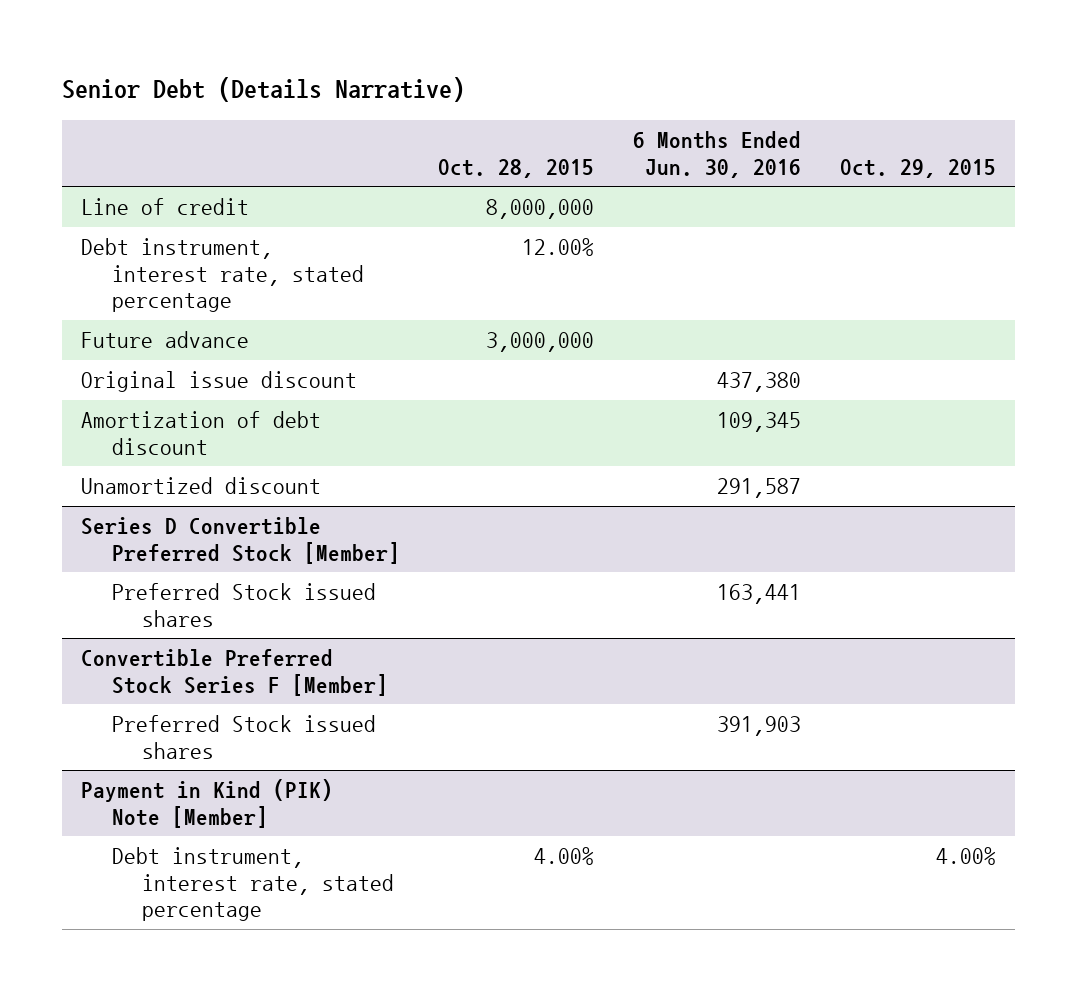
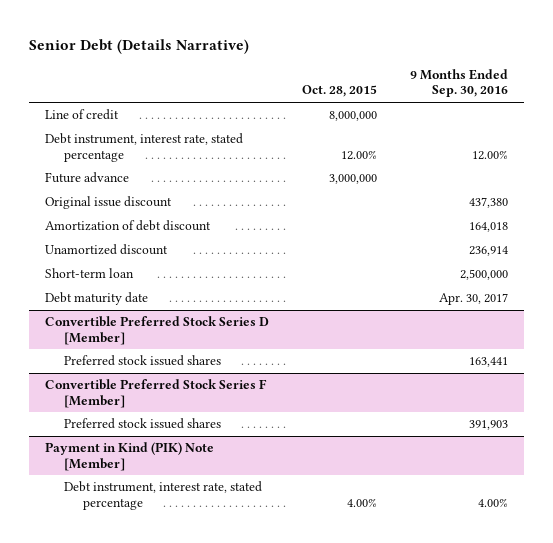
[632,131,801,178] 6 Months Ended Jun. 30, 2016 -> none
[839,158,996,178] Oct. 29, 2015 -> none
none -> [409,69,508,98] 9 Months Ended Sep. 30, 2016
none -> [45,268,135,279] Short-term loan
none -> [45,292,149,306] Debt maturity date
[81,517,400,564] Series D Convertible Preferred Stock [Member] -> [45,316,270,345] Convertible Preferred Stock Series D [Member]
[111,583,376,627] Preferred Stock issued shares -> [64,355,222,367] Preferred stock issued shares
[111,715,376,759] Preferred Stock issued shares -> [64,418,222,430] Preferred stock issued shares

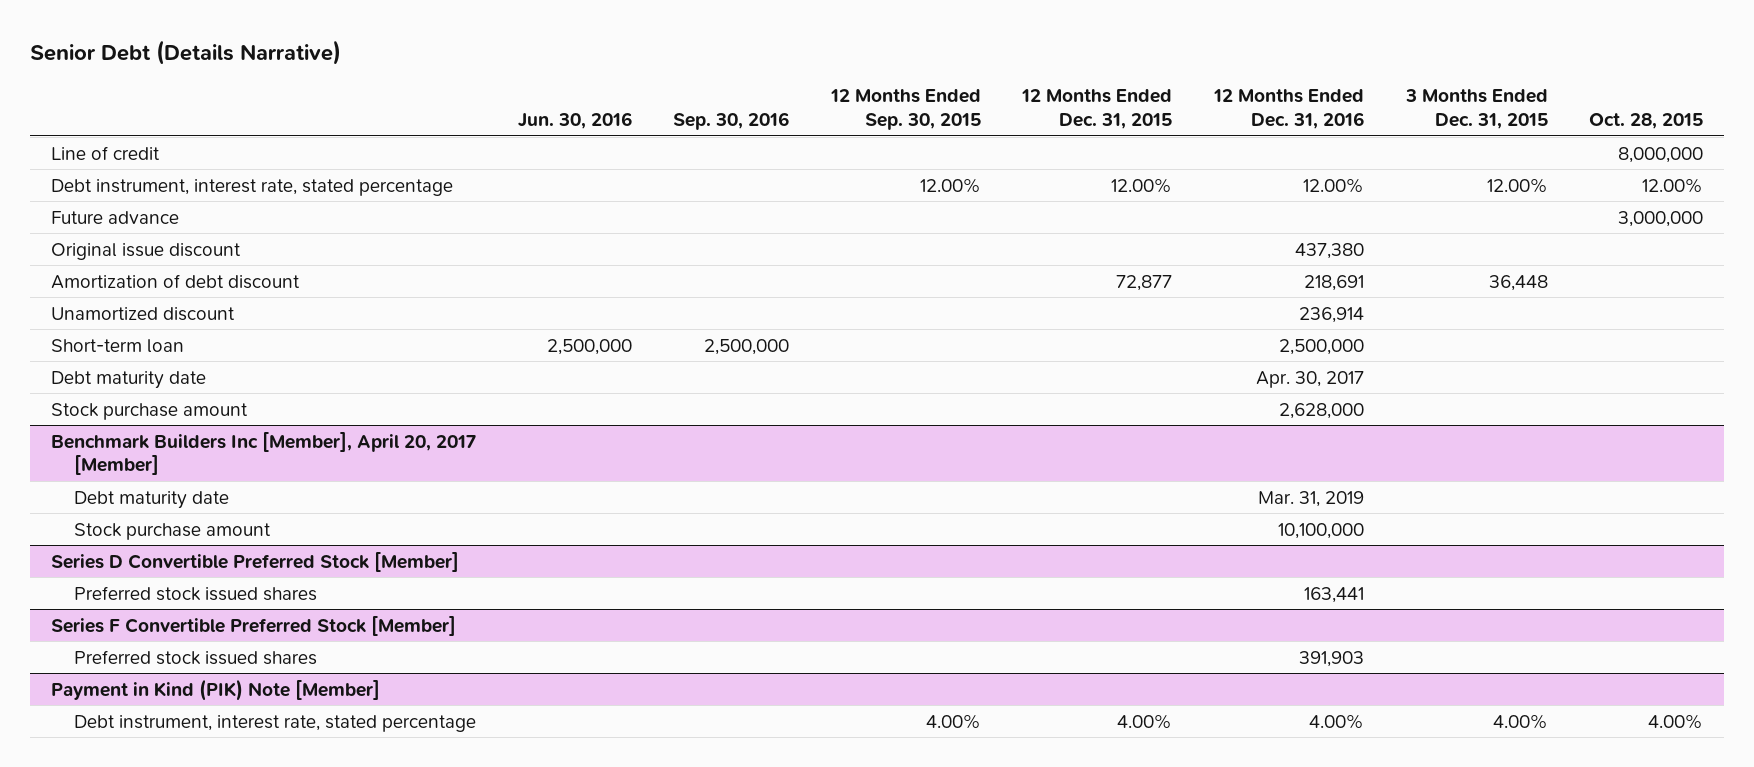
[409,69,508,98] 9 Months Ended Sep. 30, 2016 -> none
none -> [517,111,632,129] Jun. 30, 2016
none -> [673,111,790,130] Sep. 30, 2016
none -> [829,89,981,130] 12 Months Ended Sep. 30, 2015
none -> [1021,89,1173,129] 12 Months Ended Dec. 31, 2015
none -> [1213,89,1365,129] 12 Months Ended Dec. 31, 2016
none -> [1404,89,1548,129] 3 Months Ended Dec. 31, 2015
none -> [51,402,249,420] Stock purchase amount
none -> [51,431,477,476] Benchmark Builders Inc [Member], April 20, 2017 [Member]
none -> [73,490,229,509] Debt maturity date
none -> [73,522,271,540] Stock purchase amount
[45,316,270,345] Convertible Preferred Stock Series D [Member] -> [51,551,460,572] Series D Convertible Preferred Stock [Member]
[45,379,268,408] Convertible Preferred Stock Series F [Member] -> [51,615,457,636] Series F Convertible Preferred Stock [Member]

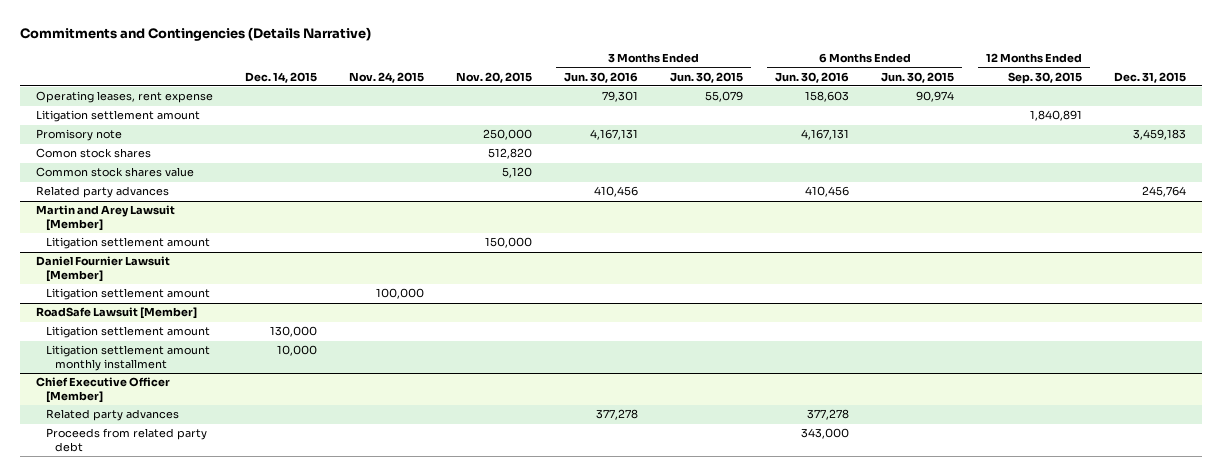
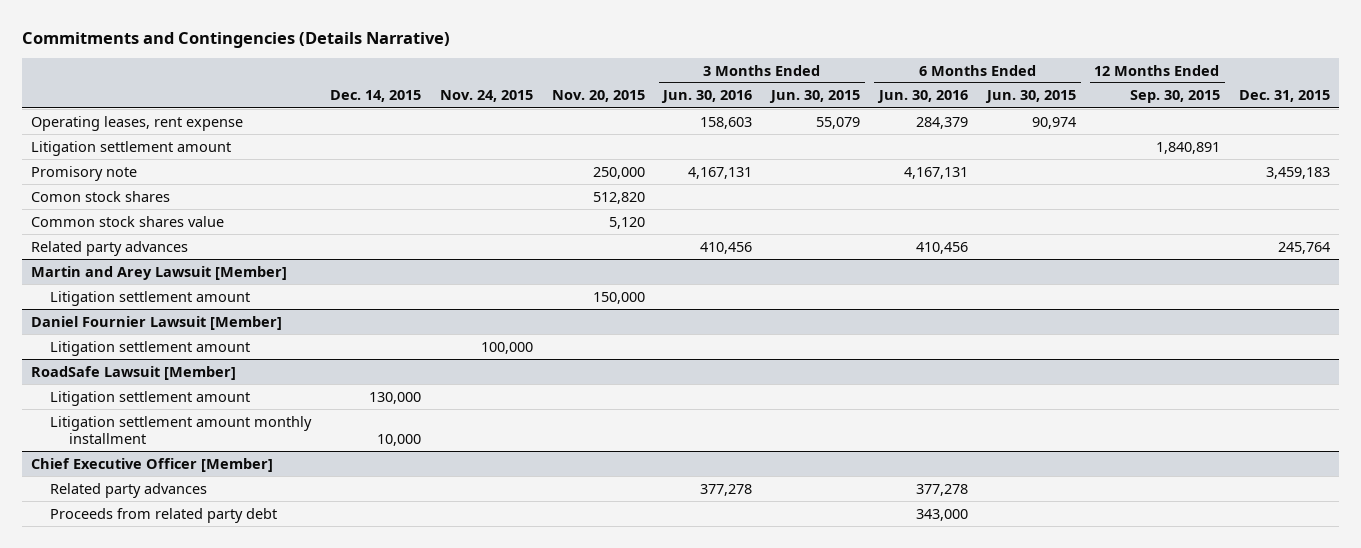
[602,91,639,103] 79,301 -> [700,116,753,129] 158,603
[805,91,850,103] 158,603 -> [916,116,969,129] 284,379

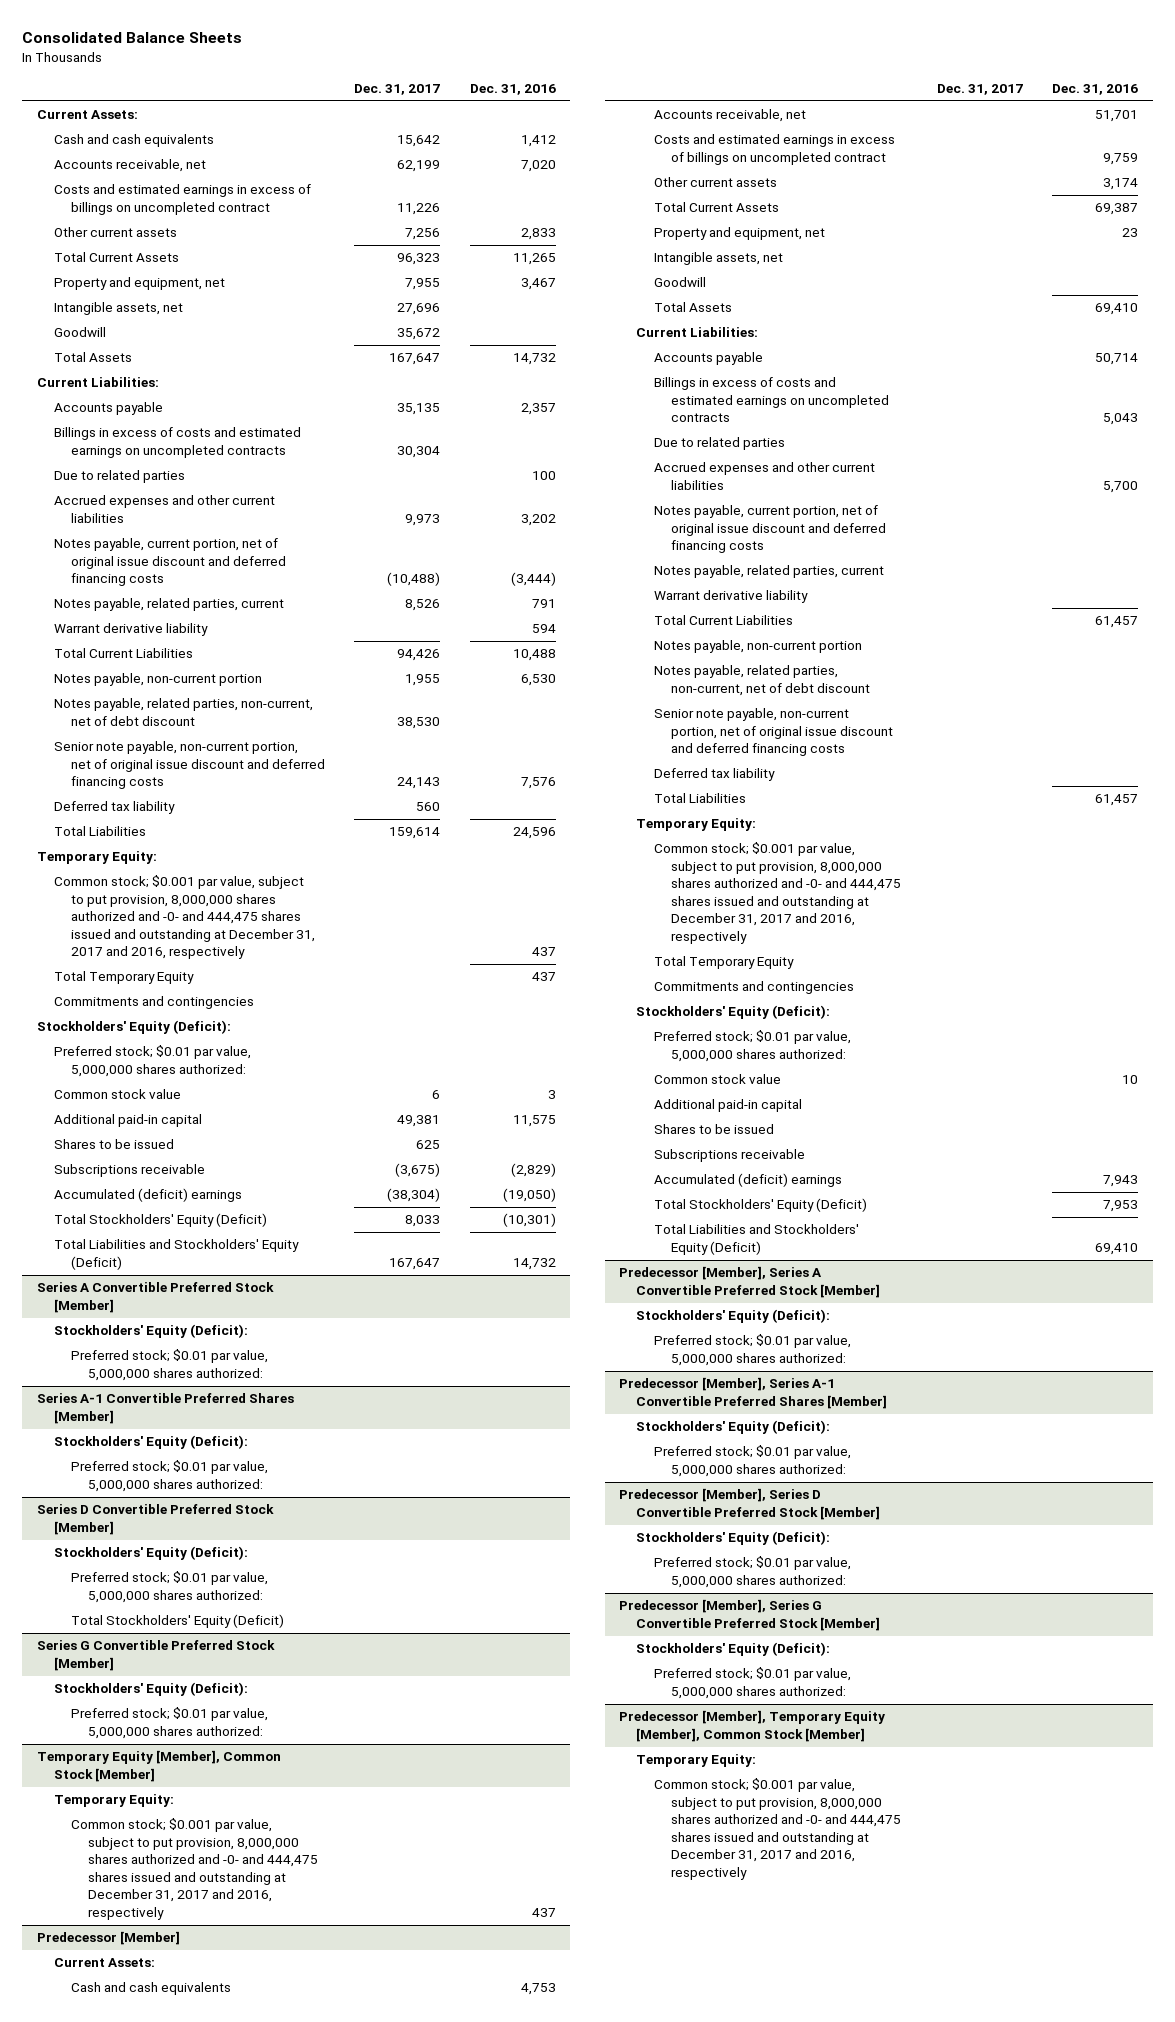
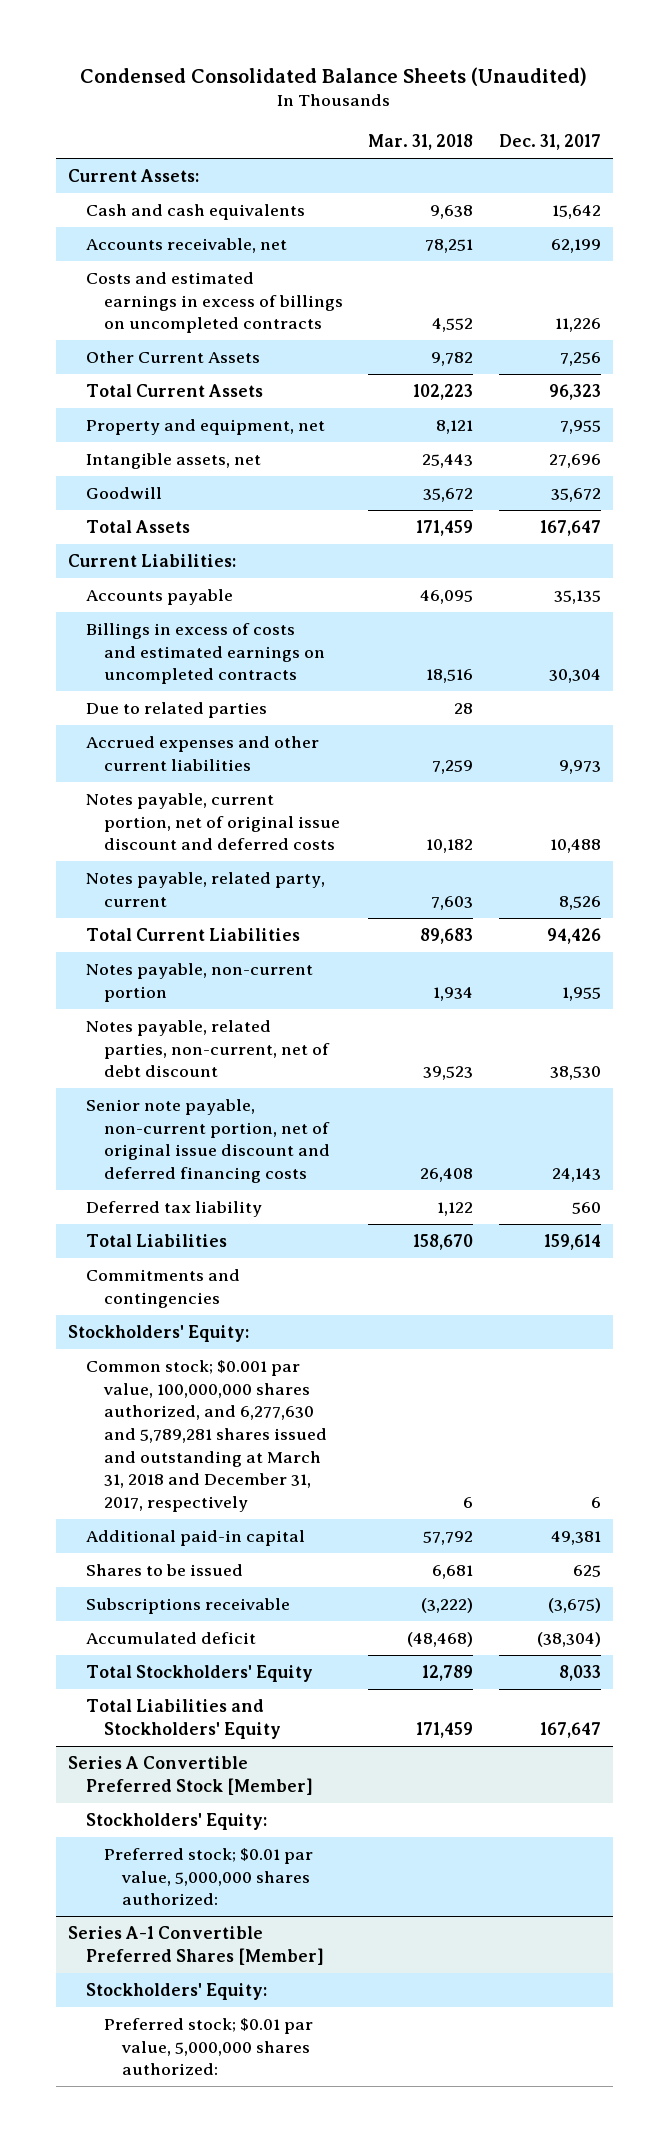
[22,32,243,44] Consolidated Balance Sheets -> [80,66,588,86] Condensed Consolidated Balance Sheets (Unaudited)
[469,83,556,95] Dec. 31, 2016 -> none
none -> [368,134,474,151] Mar. 31, 2018
[54,184,312,215] Costs and estimated earnings in excess of billings on uncompleted contract -> [86,272,344,334] Costs and estimated earnings in excess of billings on uncompleted contracts
[54,227,178,238] Other current assets -> [86,351,261,364] Other Current Assets
[54,623,209,637] Warrant derivative liability -> none
[54,538,287,587] Notes payable, current portion, net of original issue discount and deferred financing costs -> [86,793,341,851] Notes payable, current portion, net of original issue discount and deferred costs
[387,572,441,587] (10,488) -> [549,839,601,854] 10,488
[54,598,285,612] Notes payable, related parties, current -> [86,872,326,907] Notes payable, related party, current
[36,851,157,865] Temporary Equity: -> none
[54,875,316,960] Common stock; $0.001 par value, subject to put provision, 8,000,000 shares authorized and -0- and 444,475 shares issued and outstanding at December 31, 2017 and 2016, respectively -> none
[54,971,195,985] Total Temporary Equity -> none
[54,1045,252,1077] Preferred stock; $0.01 par value, 5,000,000 shares authorized: -> none
[36,1020,231,1035] Stockholders' Equity (Deficit): -> [68,1325,250,1343] Stockholders' Equity:
[54,1089,182,1100] Common stock value -> [86,1360,328,1512] Common stock; $0.001 par value, 100,000,000 shares authorized, and 6,277,630 and 5,789,281 shares issued and outstanding at March 31, 2018 and December 31, 2017, respectively
[54,1188,243,1203] Accumulated (deficit) earnings -> [86,1632,257,1645] Accumulated deficit
[54,1213,268,1228] Total Stockholders' Equity (Deficit) -> [86,1665,314,1683] Total Stockholders' Equity
[54,1239,300,1270] Total Liabilities and Stockholders' Equity (Deficit) -> [86,1699,282,1739] Total Liabilities and Stockholders' Equity
[54,1324,249,1339] Stockholders' Equity (Deficit): -> [86,1813,268,1831] Stockholders' Equity:
[54,1435,249,1450] Stockholders' Equity (Deficit): -> [86,1983,268,2001] Stockholders' Equity:
[36,1504,274,1535] Series D Convertible Preferred Stock [Member] -> none
[54,1546,249,1561] Stockholders' Equity (Deficit): -> none
[71,1571,269,1603] Preferred stock; $0.01 par value, 5,000,000 shares authorized: -> none
[71,1614,285,1629] Total Stockholders' Equity (Deficit) -> none
[36,1640,275,1671] Series G Convertible Preferred Stock [Member] -> none
[54,1682,249,1697] Stockholders' Equity (Deficit): -> none
[71,1707,269,1739] Preferred stock; $0.01 par value, 5,000,000 shares authorized: -> none
[36,1750,281,1782] Temporary Equity [Member], Common Stock [Member] -> none
[54,1794,175,1808] Temporary Equity: -> none
[71,1818,319,1920] Common stock; $0.001 par value, subject to put provision, 8,000,000 shares authorized and -0- and 444,475 shares issued and outstanding at December 31, 2017 and 2016, respectively -> none
[36,1931,180,1946] Predecessor [Member] -> none
[54,1958,156,1968] Current Assets: -> none
[71,1982,232,1996] Cash and cash equivalents -> none
[653,109,806,123] Accounts receivable, net -> none
[653,134,895,165] Costs and estimated earnings in excess of billings on uncompleted contract -> none
[653,177,777,188] Other current assets -> none
[653,202,779,213] Total Current Assets -> none
[653,227,825,241] Property and equipment, net -> none
[653,252,783,266] Intangible assets, net -> none
[653,277,706,288] Goodwill -> none
[653,302,732,313] Total Assets -> none
[636,327,759,338] Current Liabilities: -> none
[653,352,763,366] Accounts payable -> none
[653,377,889,423] Billings in excess of costs and estimated earnings on uncompleted contracts -> none
[653,437,785,451] Due to related parties -> none
[653,462,875,490] Accrued expenses and other current liabilities -> none
[653,505,886,554] Notes payable, current portion, net of original issue discount and deferred financing costs -> none
[653,565,884,579] Notes payable, related parties, current -> none
[653,590,808,604] Warrant derivative liability -> none
[653,615,793,626] Total Current Liabilities -> none
[653,640,862,654] Notes payable, non-current portion -> none
[653,665,870,696] Notes payable, related parties, non-current, net of debt discount -> none
[653,708,893,757] Senior note payable, non-current portion, net of original issue discount and deferred financing costs -> none
[653,768,775,782] Deferred tax liability -> none
[653,793,746,804] Total Liabilities -> none
[636,818,757,832] Temporary Equity: -> none
[653,842,901,944] Common stock; $0.001 par value, subject to put provision, 8,000,000 shares authorized and -0- and 444,475 shares issued and outstanding at December 31, 2017 and 2016, respectively -> none
[653,956,794,970] Total Temporary Equity -> none
[653,981,854,995] Commitments and contingencies -> none
[636,1005,831,1020] Stockholders' Equity (Deficit): -> none
[653,1030,851,1062] Preferred stock; $0.01 par value, 5,000,000 shares authorized: -> none
[653,1074,781,1085] Common stock value -> none
[653,1099,802,1113] Additional paid-in capital -> none
[653,1124,774,1135] Shares to be issued -> none
[653,1149,805,1163] Subscriptions receivable -> none
[653,1173,842,1188] Accumulated (deficit) earnings -> none
[653,1198,867,1213] Total Stockholders' Equity (Deficit) -> none
[653,1224,859,1255] Total Liabilities and Stockholders' Equity (Deficit) -> none
[619,1266,881,1298] Predecessor [Member], Series A Convertible Preferred Stock [Member] -> none
[636,1309,831,1324] Stockholders' Equity (Deficit): -> none
[653,1334,851,1366] Preferred stock; $0.01 par value, 5,000,000 shares authorized: -> none
[619,1377,888,1409] Predecessor [Member], Series A-1 Convertible Preferred Shares [Member] -> none
[636,1420,831,1435] Stockholders' Equity (Deficit): -> none
[653,1445,851,1477] Preferred stock; $0.01 par value, 5,000,000 shares authorized: -> none
[619,1488,881,1520] Predecessor [Member], Series D Convertible Preferred Stock [Member] -> none
[636,1531,831,1546] Stockholders' Equity (Deficit): -> none
[653,1556,851,1588] Preferred stock; $0.01 par value, 5,000,000 shares authorized: -> none
[619,1599,881,1631] Predecessor [Member], Series G Convertible Preferred Stock [Member] -> none
[636,1642,831,1657] Stockholders' Equity (Deficit): -> none
[653,1667,851,1699] Preferred stock; $0.01 par value, 5,000,000 shares authorized: -> none
[619,1710,886,1742] Predecessor [Member], Temporary Equity [Member], Common Stock [Member] -> none
[636,1754,757,1768] Temporary Equity: -> none
[653,1778,901,1880] Common stock; $0.001 par value, subject to put provision, 8,000,000 shares authorized and -0- and 444,475 shares issued and outstanding at December 31, 2017 and 2016, respectively -> none

